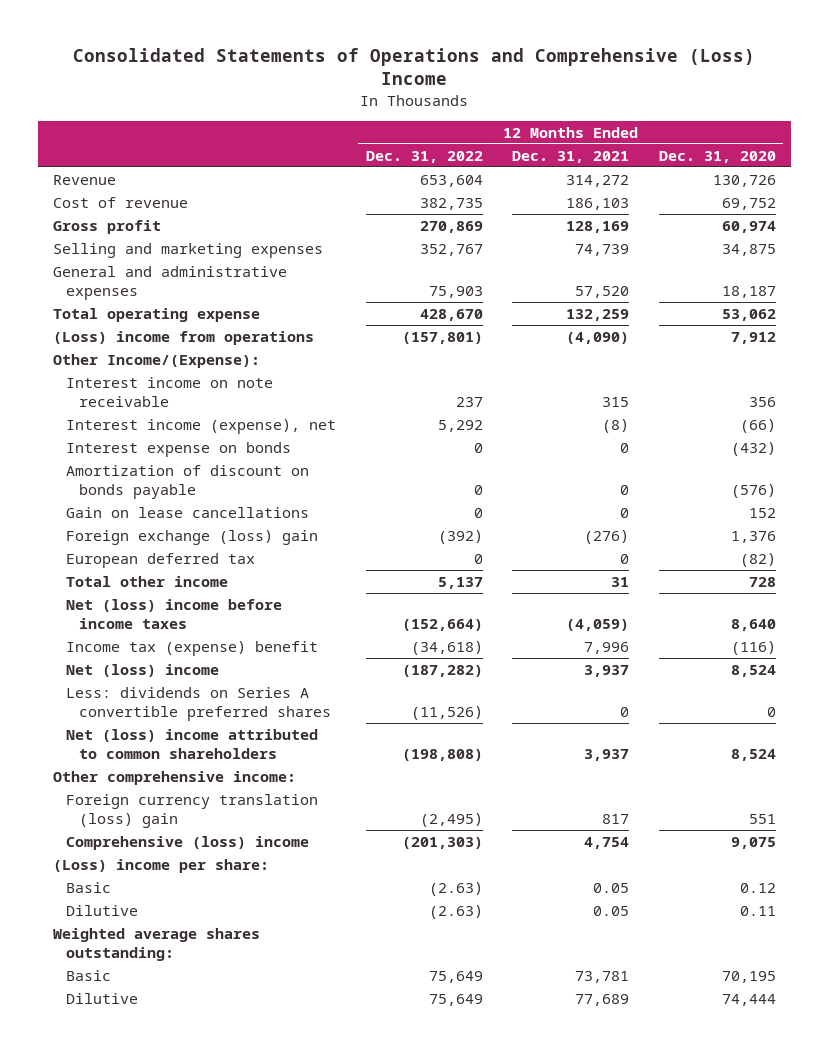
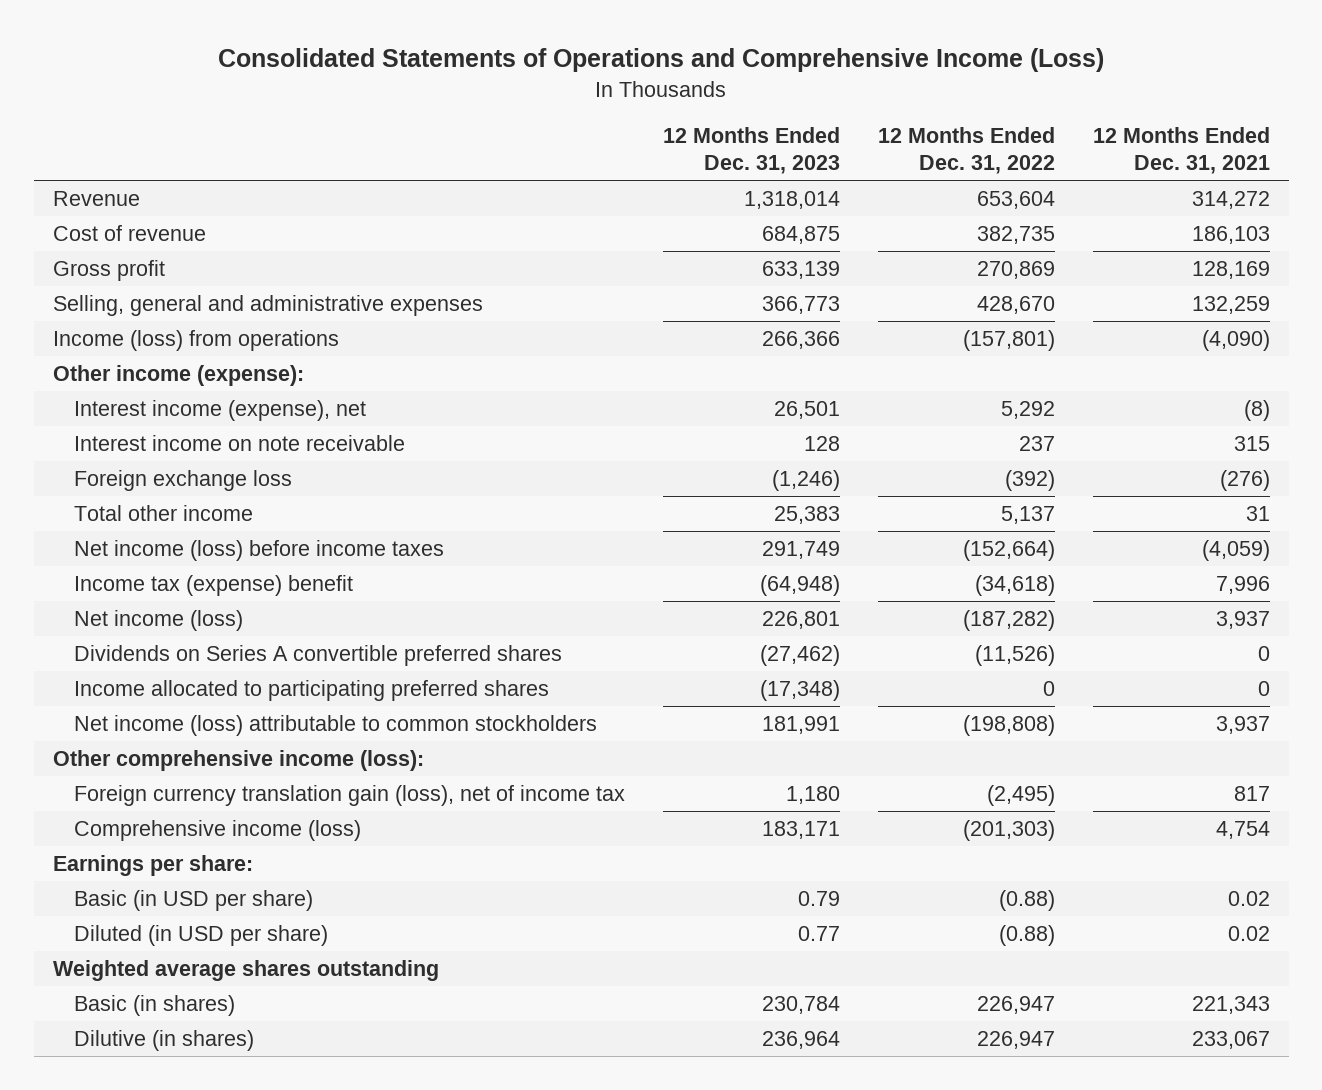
[73,47,756,86] Consolidated Statements of Operations and Comprehensive (Loss) Income -> [218,48,1105,73] Consolidated Statements of Operations and Comprehensive Income (Loss)
[658,150,776,163] Dec. 31, 2020 -> none
none -> [662,127,840,174] 12 Months Ended Dec. 31, 2023
[53,242,324,258] Selling and marketing expenses -> none
[53,307,261,322] Total operating expense -> none
[53,265,288,300] General and administrative expenses -> [52,295,483,317] Selling, general and administrative expenses
[428,285,483,298] 75,903 -> [976,296,1055,315] 428,670
[575,285,630,298] 57,520 -> [1191,296,1270,315] 132,259
[53,330,315,345] (Loss) income from operations -> [52,330,339,352] Income (loss) from operations
[53,353,261,368] Other Income/(Expense): -> [52,365,304,387] Other income (expense):
[65,441,291,457] Interest expense on bonds -> none
[65,464,309,499] Amortization of discount on bonds payable -> none
[65,506,309,518] Gain on lease cancellations -> none
[65,552,255,568] European deferred tax -> none
[65,376,273,407] Interest income on note receivable -> [73,435,405,452] Interest income on note receivable
[65,529,318,545] Foreign exchange (loss) gain -> [73,470,292,492] Foreign exchange loss
[65,598,282,629] Net (loss) income before income taxes -> [73,540,444,562] Net income (loss) before income taxes
[65,904,138,916] Dilutive -> none
[65,663,219,677] Net (loss) income -> [73,610,243,632] Net income (loss)
[65,686,331,721] Less: dividends on Series A convertible preferred shares -> [73,645,562,667] Dividends on Series A convertible preferred shares
none -> [73,680,549,702] Income allocated to participating preferred shares
[65,728,318,759] Net (loss) income attributed to common shareholders -> [73,715,597,737] Net income (loss) attributable to common stockholders
[53,770,297,785] Other comprehensive income: -> [52,750,424,772] Other comprehensive income (loss):
[65,793,318,828] Foreign currency translation (loss) gain -> [73,785,625,807] Foreign currency translation gain (loss), net of income tax
[65,835,309,850] Comprehensive (loss) income -> [73,820,361,842] Comprehensive income (loss)
[53,858,270,873] (Loss) income per share: -> [52,855,253,877] Earnings per share:
[65,881,111,893] Basic -> [73,890,313,912] Basic (in USD per share)
[428,881,483,896] (2.63) -> [998,890,1055,912] (0.88)
[593,882,630,893] 0.05 -> [1227,891,1270,907] 0.02
none -> [73,925,328,947] Diluted (in USD per share)
[53,927,261,961] Weighted average shares outstanding: -> [52,960,439,982] Weighted average shares outstanding
[65,969,111,981] Basic -> [73,995,235,1017] Basic (in shares)
[428,970,483,983] 75,649 -> [976,996,1055,1015] 226,947
[575,970,630,983] 73,781 -> [1191,996,1270,1015] 221,343
[65,992,138,1004] Dilutive -> [73,1030,254,1052] Dilutive (in shares)
[428,993,483,1006] 75,649 -> [976,1031,1055,1050] 226,947
[575,993,630,1006] 77,689 -> [1191,1031,1270,1050] 233,067

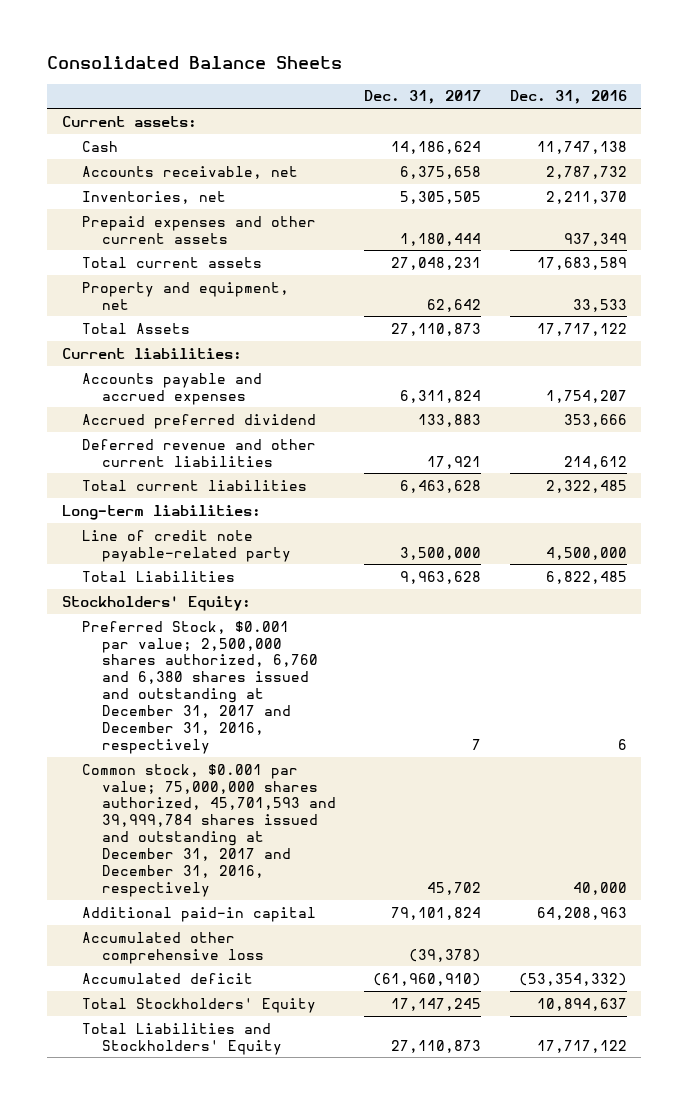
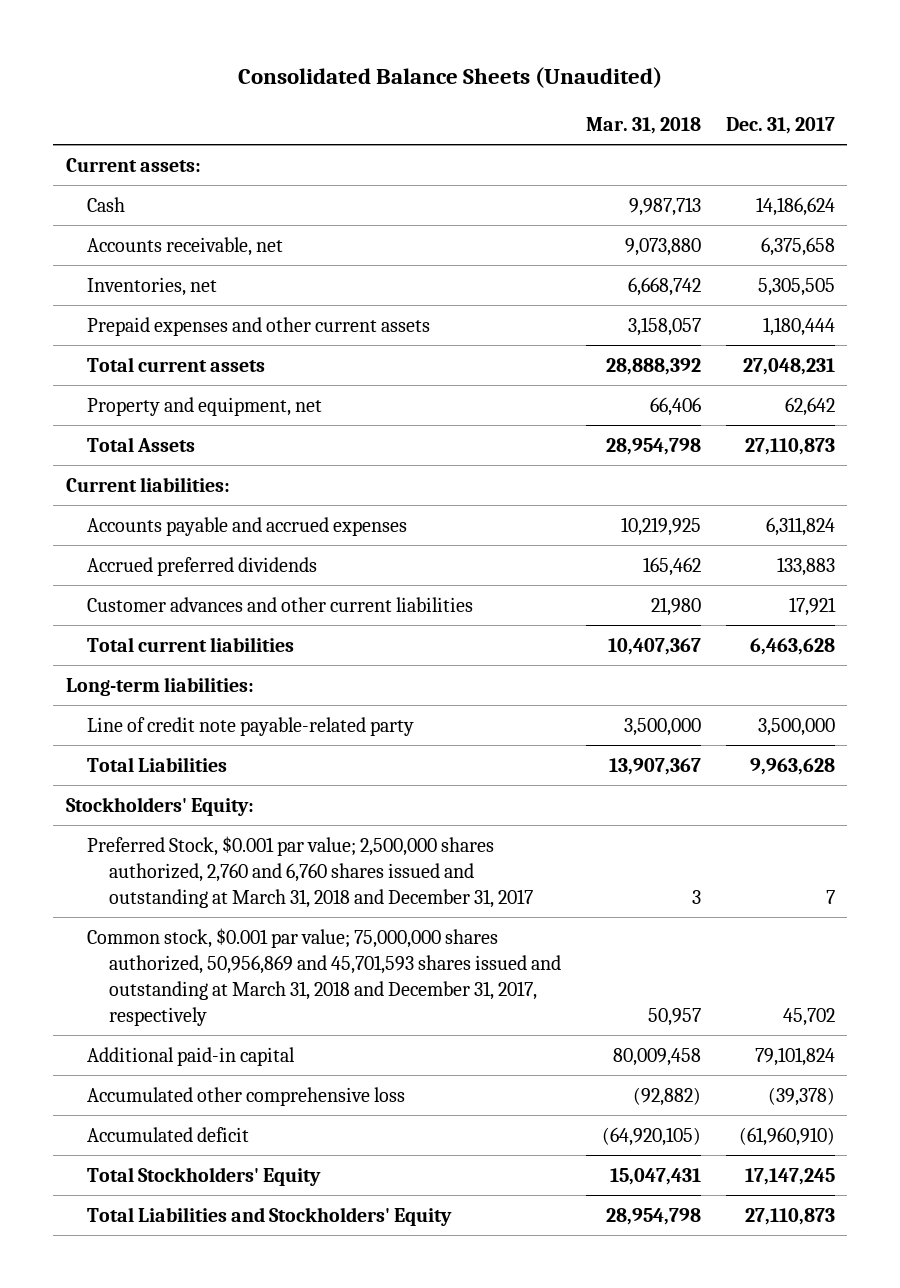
[47,56,343,70] Consolidated Balance Sheets -> [238,67,663,89] Consolidated Balance Sheets (Unaudited)
[509,90,627,105] Dec. 31, 2016 -> none
none -> [586,117,702,135] Mar. 31, 2018
[81,413,316,429] Accrued preferred dividend -> [87,556,318,576] Accrued preferred dividends
[81,438,316,467] Deferred revenue and other current liabilities -> [87,596,474,612] Customer advances and other current liabilities
[81,620,318,755] Preferred Stock, $0.001 par value; 2,500,000 shares authorized, 6,760 and 6,380 shares issued and outstanding at December 31, 2017 and December 31, 2016, respectively -> [87,835,534,908] Preferred Stock, $0.001 par value; 2,500,000 shares authorized, 2,760 and 6,760 shares issued and outstanding at March 31, 2018 and December 31, 2017
[81,763,336,898] Common stock, $0.001 par value; 75,000,000 shares authorized, 45,701,593 and 39,999,784 shares issued and outstanding at December 31, 2017 and December 31, 2016, respectively -> [87,927,562,1026] Common stock, $0.001 par value; 75,000,000 shares authorized, 50,956,869 and 45,701,593 shares issued and outstanding at March 31, 2018 and December 31, 2017, respectively

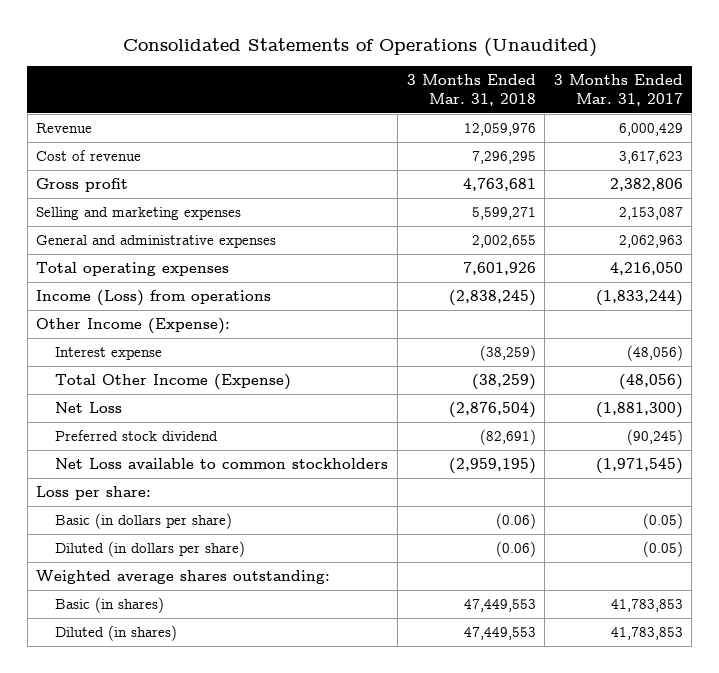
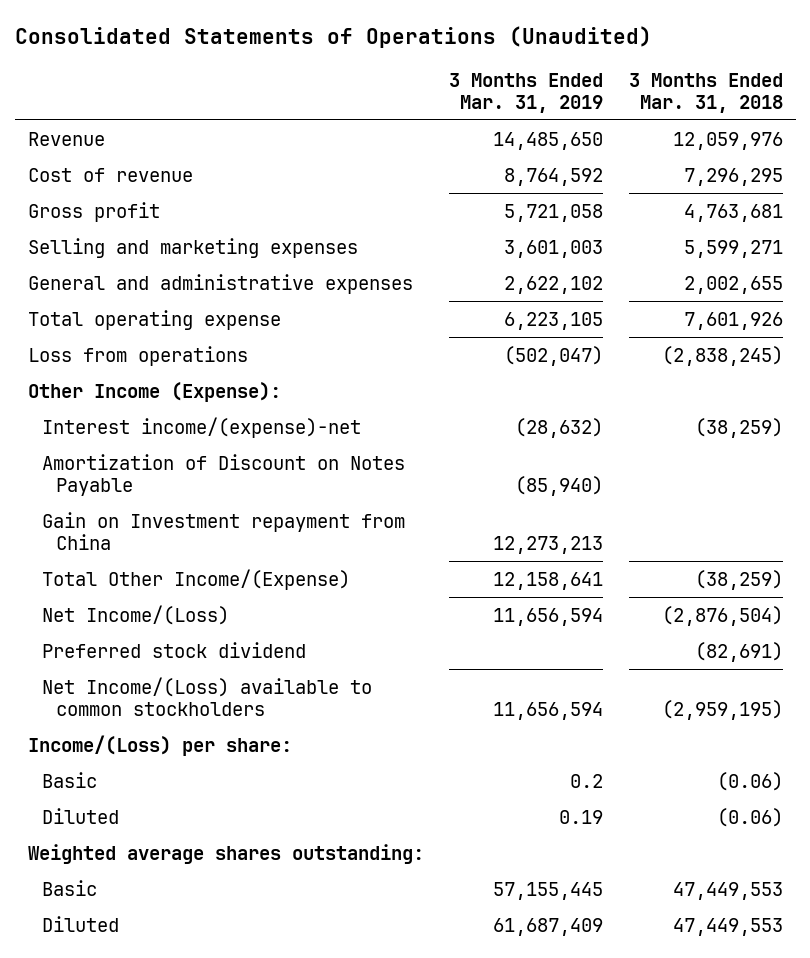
[553,73,683,106] 3 Months Ended Mar. 31, 2017 -> none
none -> [449,72,604,113] 3 Months Ended Mar. 31, 2019
[36,262,230,277] Total operating expenses -> [27,309,281,330] Total operating expense
[36,290,272,307] Income (Loss) from operations -> [27,345,248,366] Loss from operations
[55,347,163,361] Interest expense -> [41,416,361,438] Interest income/(expense)-net
none -> [41,453,405,496] Amortization of Discount on Notes Payable
none -> [41,511,405,550] Gain on Investment repayment from China
[55,374,292,391] Total Other Income (Expense) -> [41,568,350,590] Total Other Income/(Expense)
[55,402,123,414] Net Loss -> [41,604,229,625] Net Income/(Loss)
[55,458,389,470] Net Loss available to common stockholders -> [41,676,372,716] Net Income/(Loss) available to common stockholders
[36,486,152,501] Loss per share: -> [27,734,292,756] Income/(Loss) per share:
[55,513,233,530] Basic (in dollars per share) -> [41,771,97,788] Basic
[55,541,246,558] Diluted (in dollars per share) -> [41,807,119,824] Diluted
[55,597,165,614] Basic (in shares) -> [41,879,97,896] Basic
[55,625,178,642] Diluted (in shares) -> [41,915,119,932] Diluted

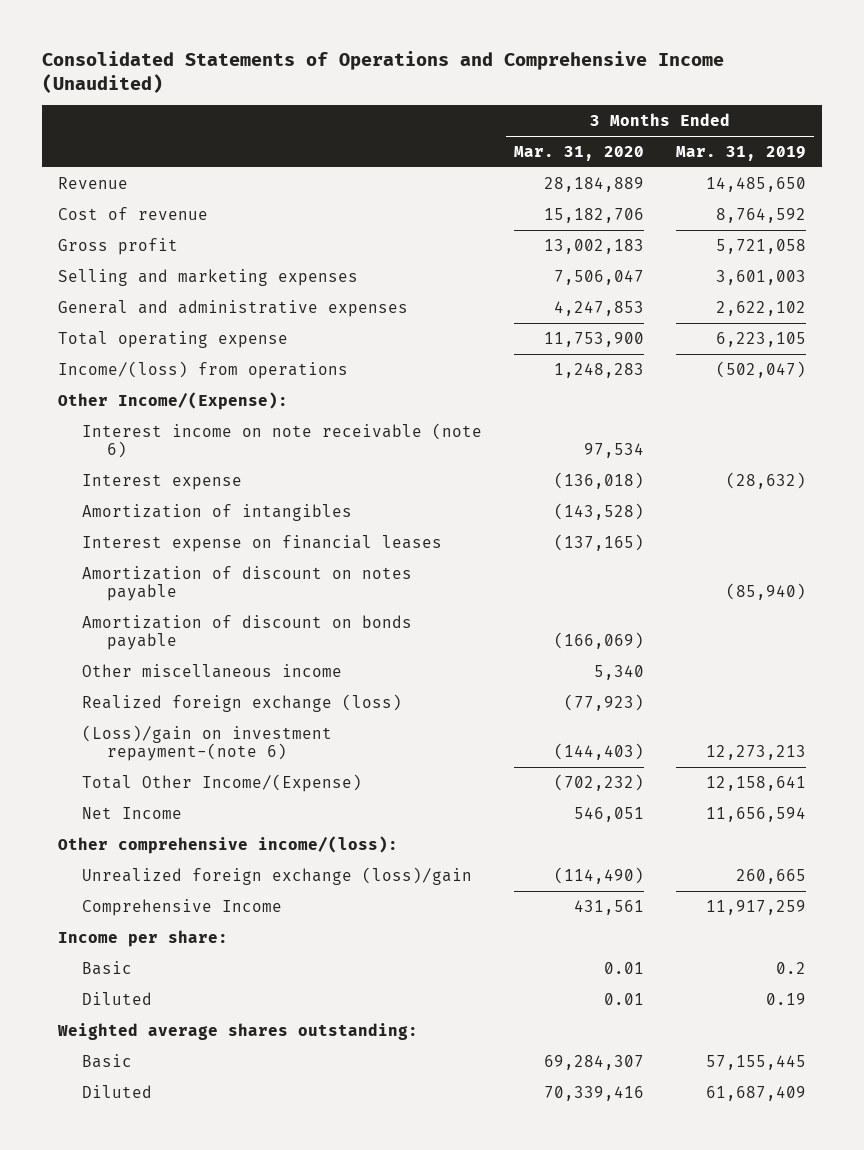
[14,25,652,48] Consolidated Statements of Operations (Unaudited) -> [41,50,724,93] Consolidated Statements of Operations and Comprehensive Income (Unaudited)
[628,72,783,113] 3 Months Ended Mar. 31, 2018 -> none
none -> [514,145,645,161] Mar. 31, 2020
[27,345,248,366] Loss from operations -> [57,360,348,379] Income/(loss) from operations
[27,381,281,402] Other Income (Expense): -> [57,391,288,410] Other Income/(Expense):
none -> [82,422,483,459] Interest income on note receivable (note 6)
[41,416,361,438] Interest income/(expense)-net -> [82,473,243,490] Interest expense
none -> [82,503,353,521] Amortization of intangibles
none -> [82,534,443,552] Interest expense on financial leases
[41,453,405,496] Amortization of Discount on Notes Payable -> [82,565,413,602] Amortization of discount on notes payable
none -> [82,614,413,651] Amortization of discount on bonds payable
none -> [82,663,343,678] Other miscellaneous income
none -> [82,693,403,712] Realized foreign exchange (loss)
[41,511,405,550] Gain on Investment repayment from China -> [82,724,333,762] (Loss)/gain on investment repayment-(note 6)
[41,604,229,625] Net Income/(Loss) -> none
[41,641,306,658] Preferred stock dividend -> none
[41,676,372,716] Net Income/(Loss) available to common stockholders -> [82,806,183,819] Net Income
none -> [57,835,398,854] Other comprehensive income/(loss):
none -> [82,866,473,885] Unrealized foreign exchange (loss)/gain
none -> [82,898,283,916] Comprehensive Income
[27,734,292,756] Income/(Loss) per share: -> [57,929,228,947] Income per share:

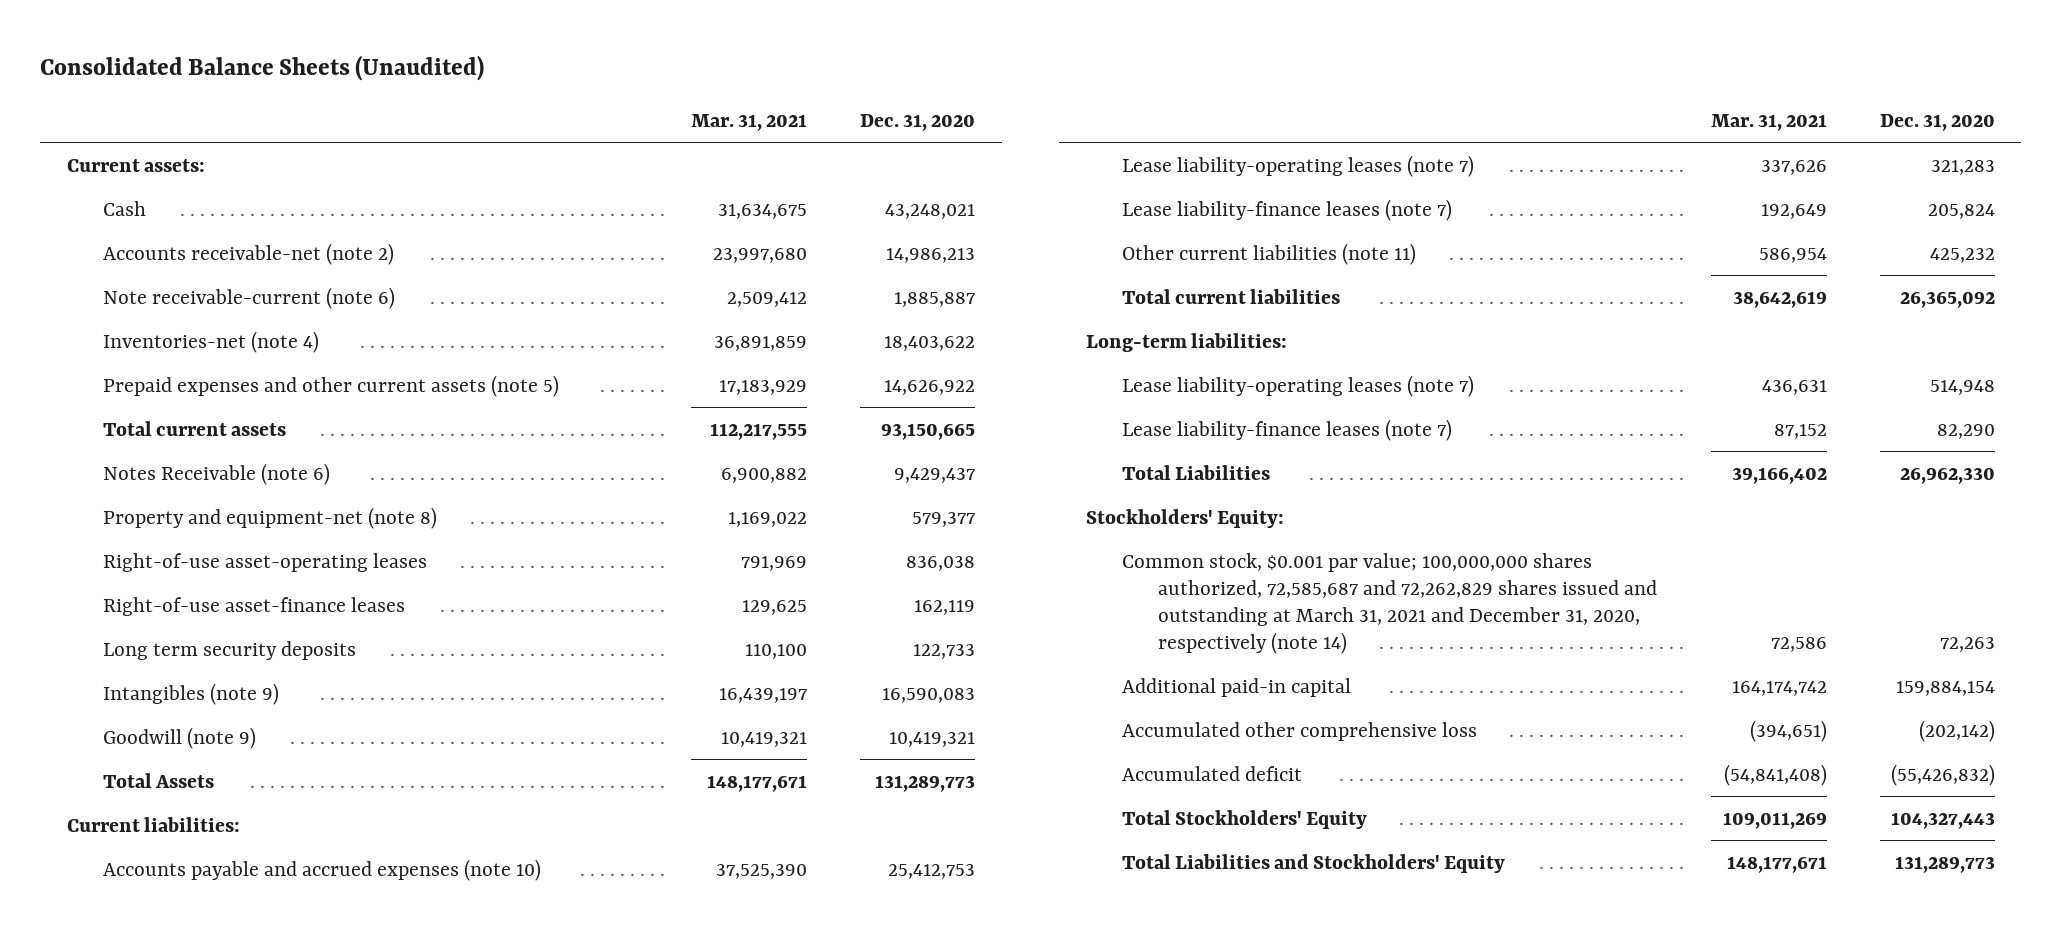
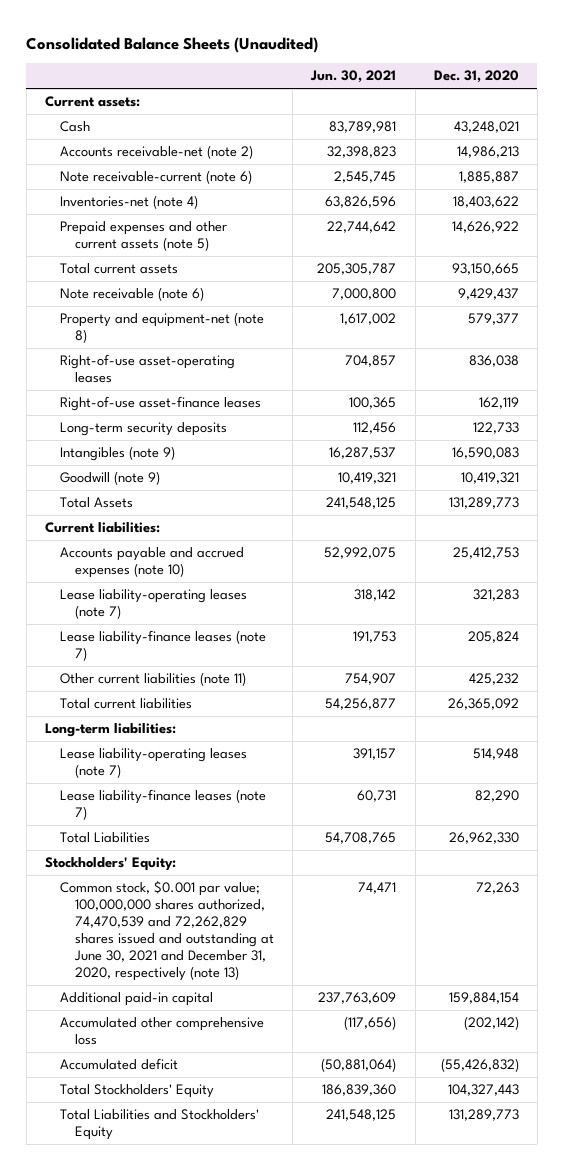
[691,113,808,131] Mar. 31, 2021 -> none
none -> [310,70,397,84] Jun. 30, 2021
[102,462,330,485] Notes Receivable (note 6) -> [59,287,204,302] Note receivable (note 6)
[102,640,356,660] Long term security deposits -> [59,422,227,437] Long-term security deposits
[1122,552,1658,654] Common stock, $0.001 par value; 100,000,000 shares authorized, 72,585,687 and 72,262,829 shares issued and outstanding at March 31, 2021 and December 31, 2020, respectively (note 14) -> [59,880,275,982] Common stock, $0.001 par value; 100,000,000 shares authorized, 74,470,539 and 72,262,829 shares issued and outstanding at June 30, 2021 and December 31, 2020, respectively (note 13)

